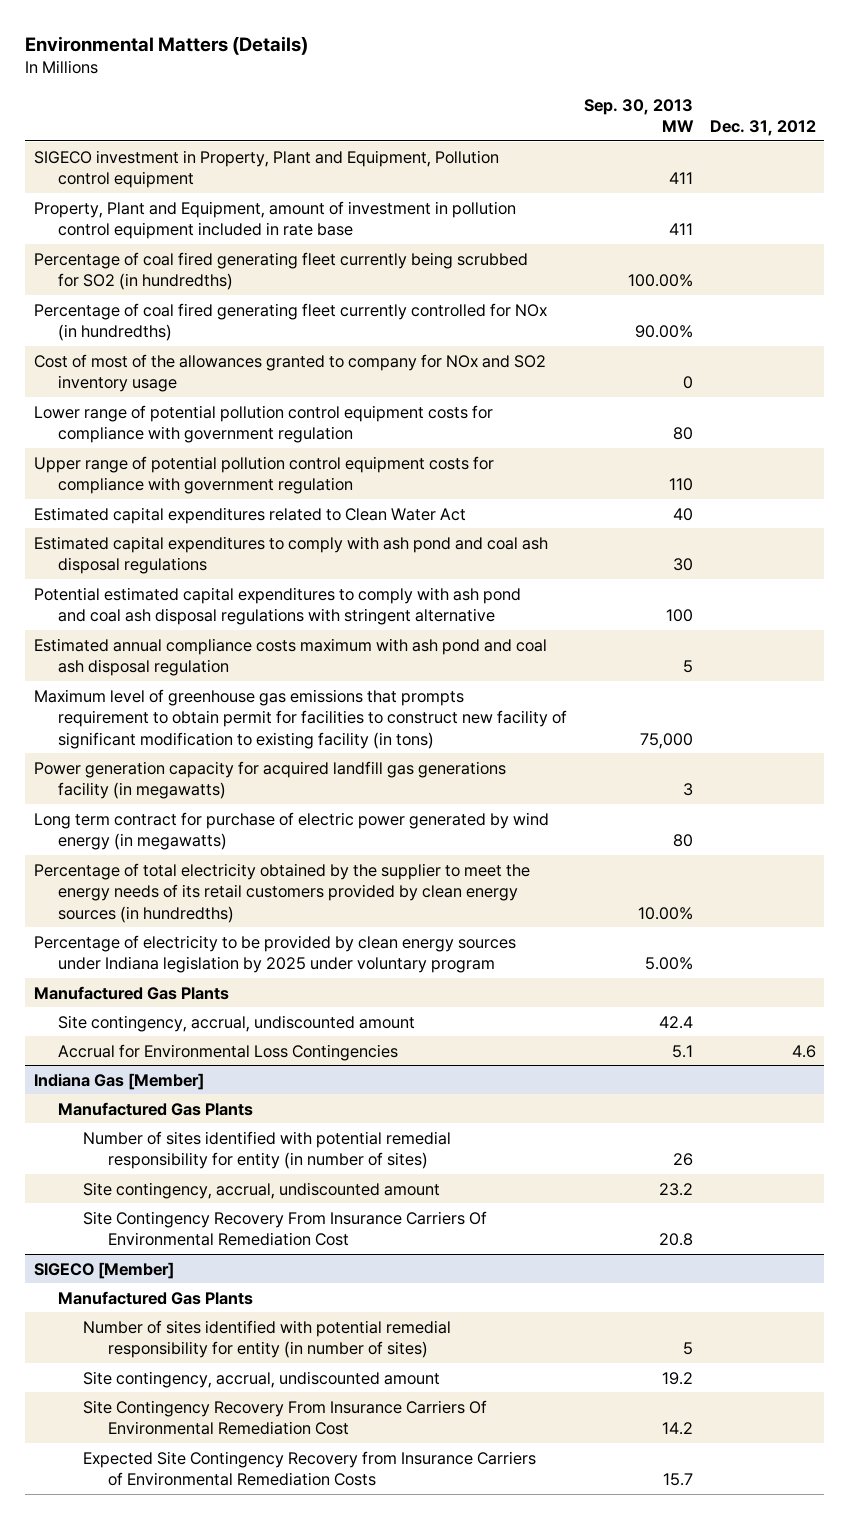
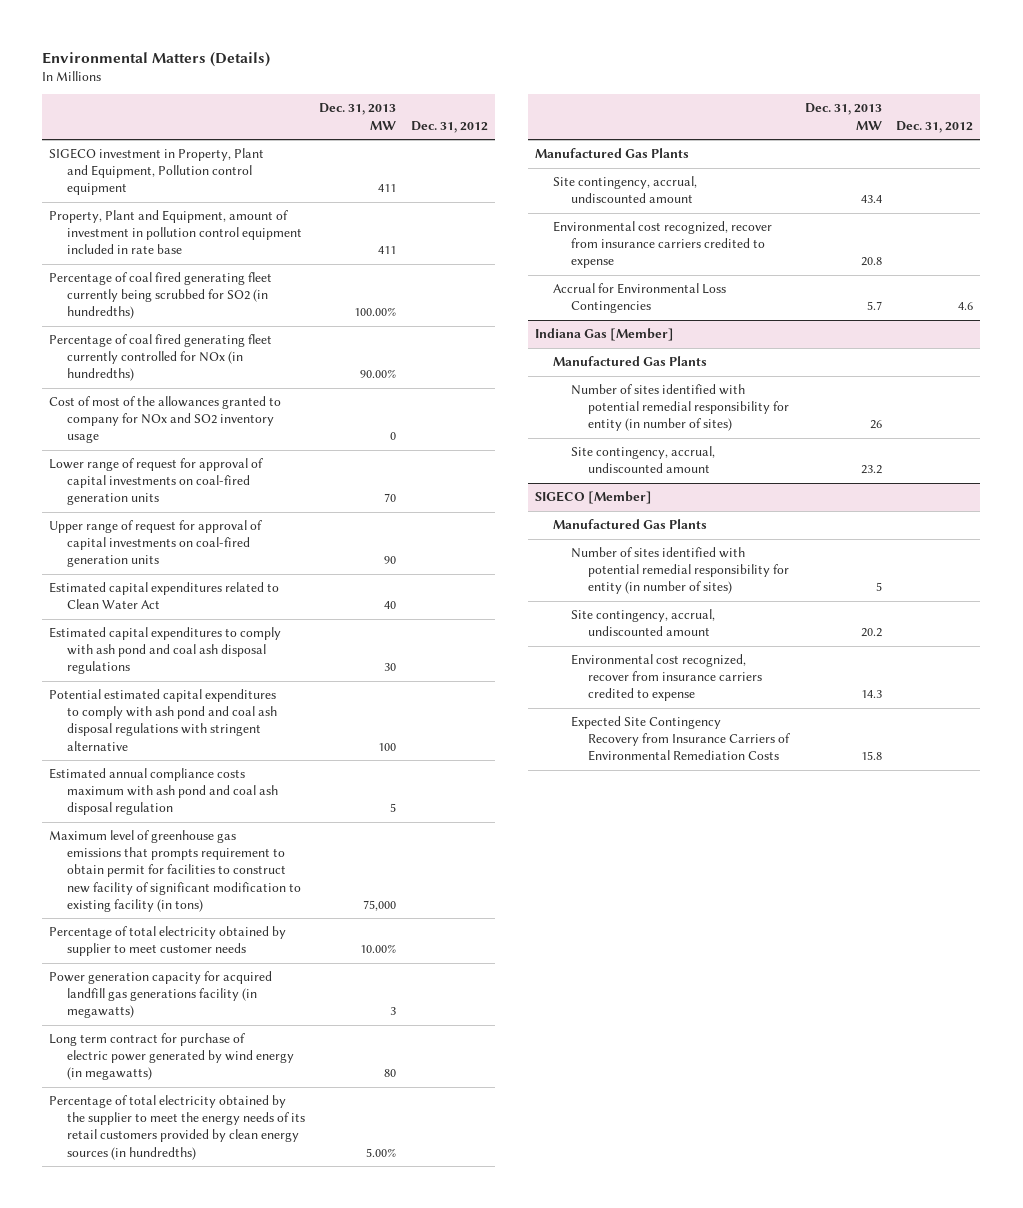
[584,98,695,133] Sep. 30, 2013 MW -> none
none -> [319,103,397,130] Dec. 31, 2013 MW
[33,404,493,444] Lower range of potential pollution control equipment costs for compliance with government regulation -> none
[33,455,494,495] Upper range of potential pollution control equipment costs for compliance with government regulation -> none
none -> [49,458,264,506] Lower range of request for approval of capital investments on coal-fired generation units
none -> [49,520,263,568] Upper range of request for approval of capital investments on coal-fired generation units
none -> [49,926,287,957] Percentage of total electricity obtained by supplier to meet customer needs
[33,934,516,974] Percentage of electricity to be provided by clean energy sources under Indiana legislation by 2025 under voluntary program -> none
none -> [552,221,772,269] Environmental cost recognized, recover from insurance carriers credited to expense
[83,1210,488,1247] Site Contingency Recovery From Insurance Carriers Of Environmental Remediation Cost -> none
[83,1399,488,1436] Site Contingency Recovery From Insurance Carriers Of Environmental Remediation Cost -> [570,654,763,702] Environmental cost recognized, recover from insurance carriers credited to expense

